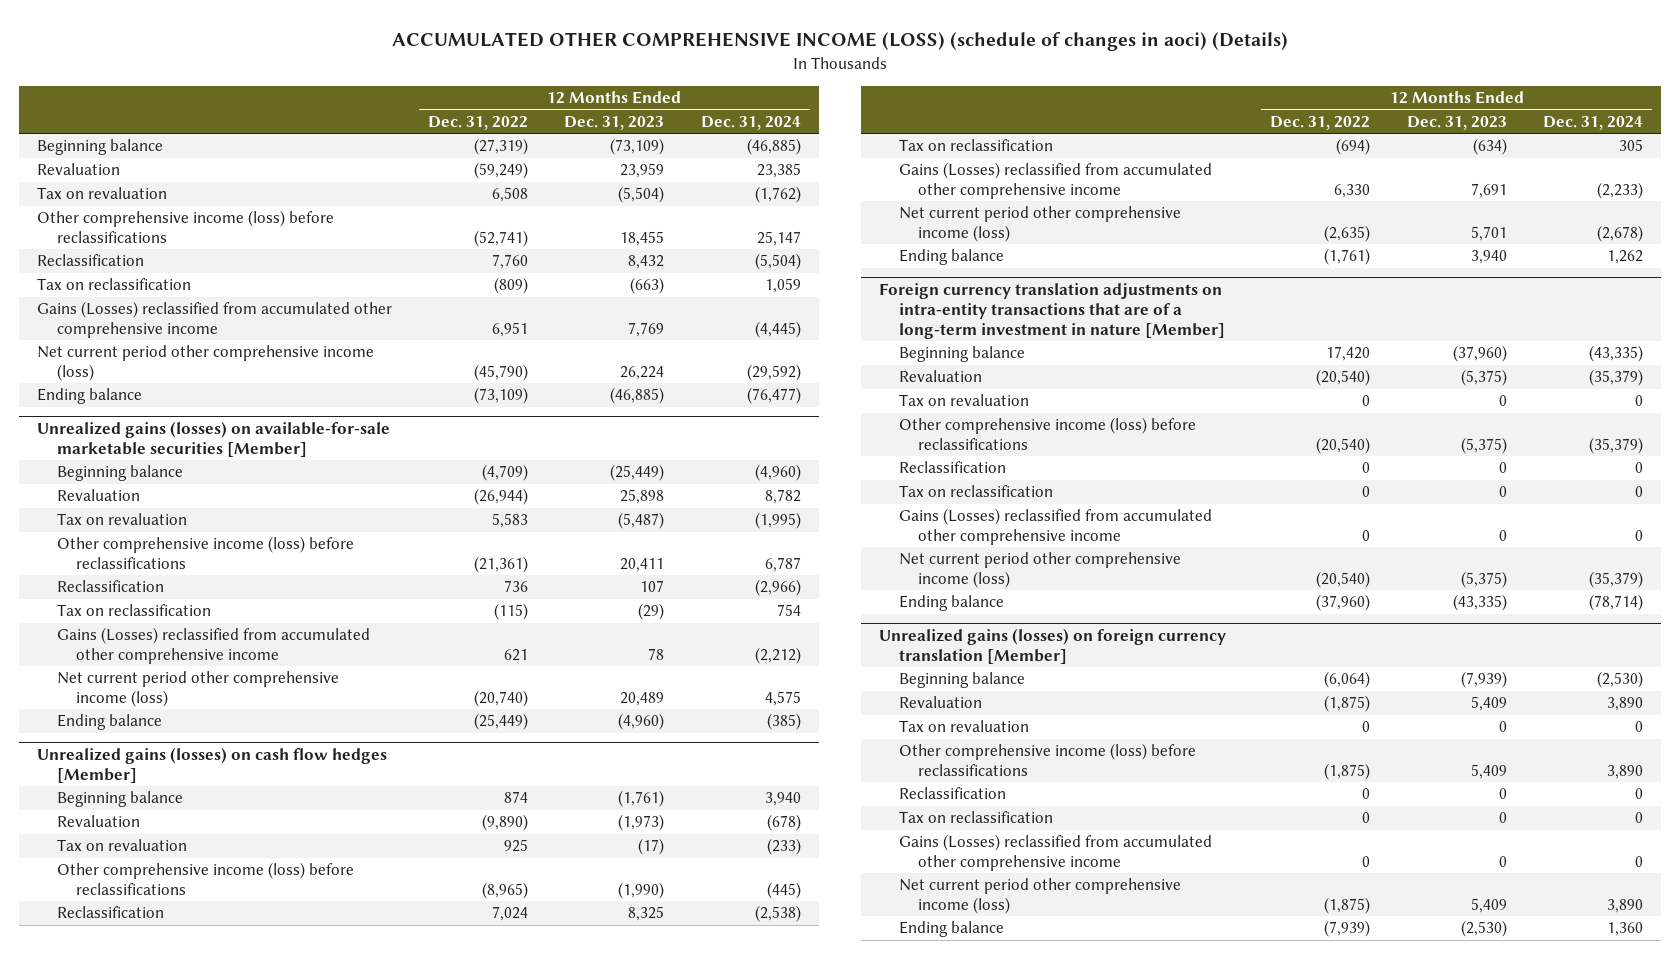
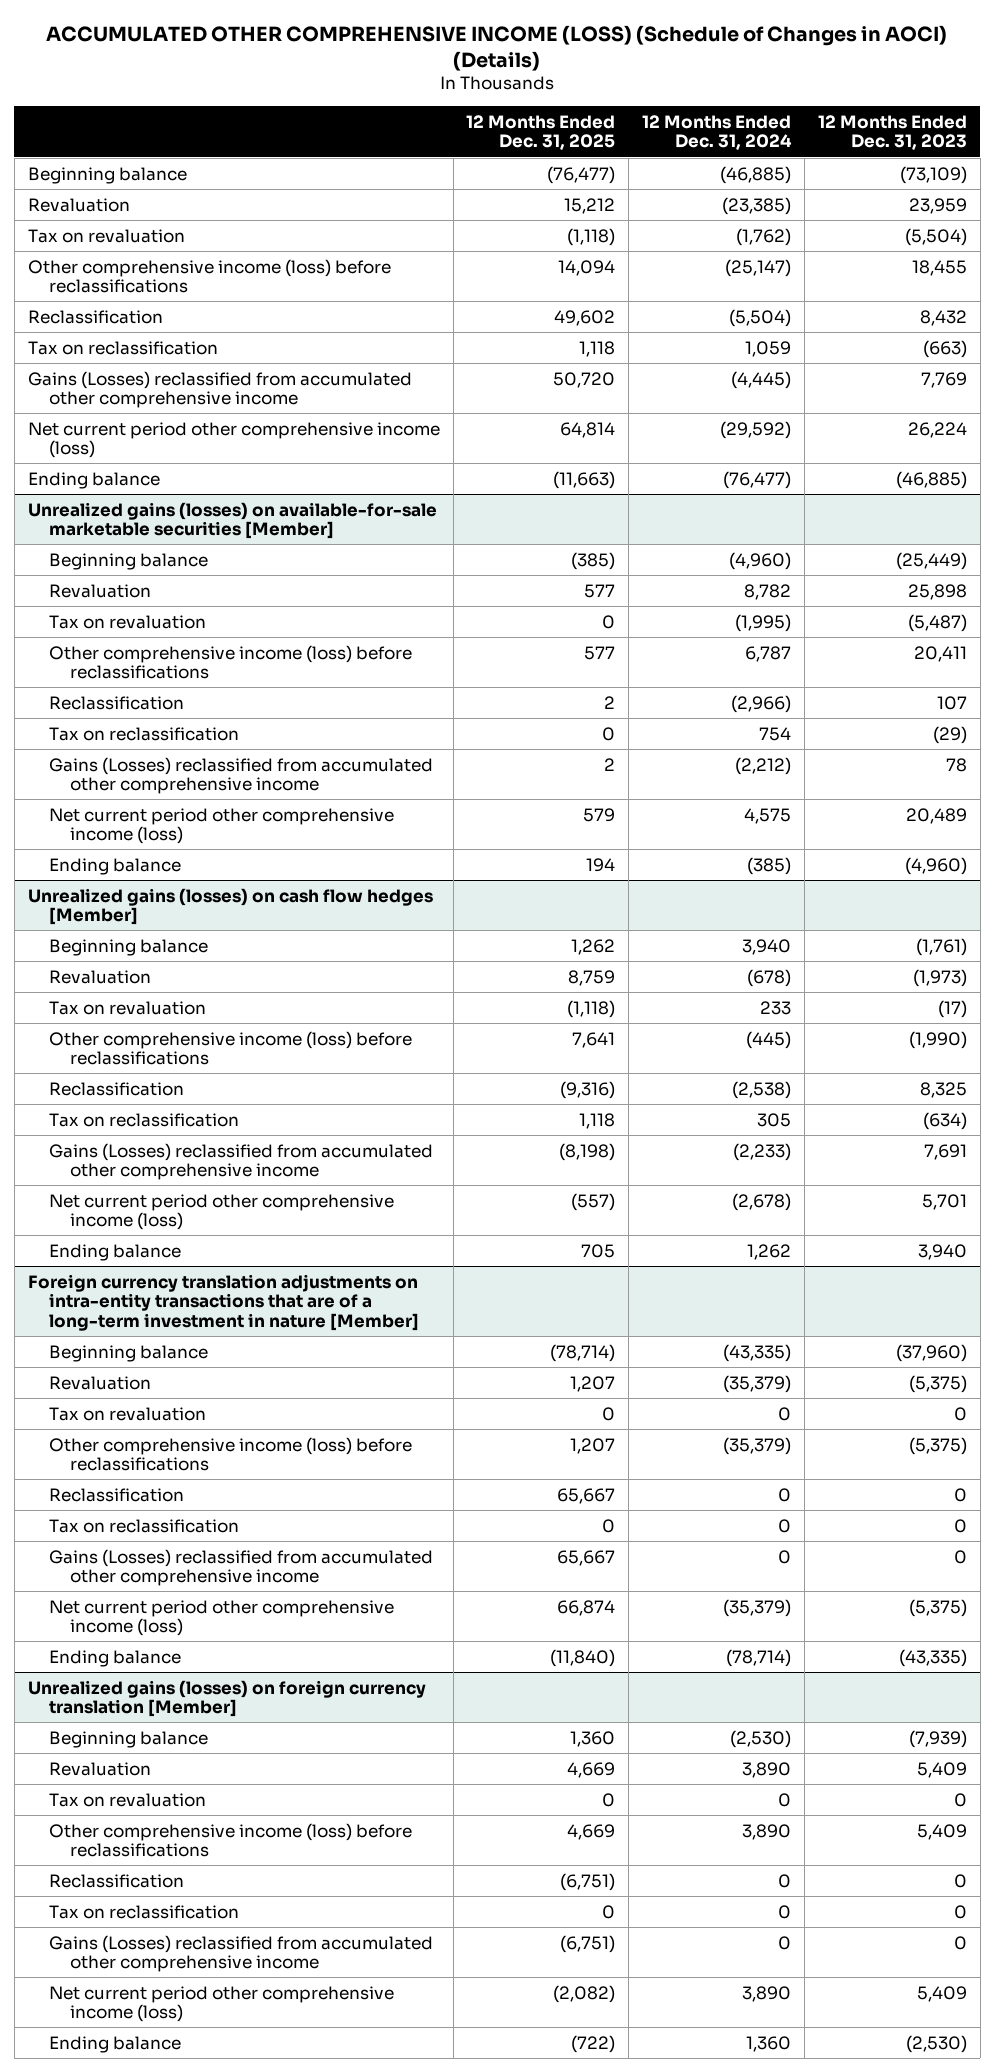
[391,31,1288,51] ACCUMULATED OTHER COMPREHENSIVE INCOME (LOSS) (schedule of changes in aoci) (Details) -> [46,24,948,71] ACCUMULATED OTHER COMPREHENSIVE INCOME (LOSS) (Schedule of Changes in AOCI) (Details)
[428,115,529,130] Dec. 31, 2022 -> none
none -> [466,114,616,151] 12 Months Ended Dec. 31, 2025
[756,163,801,179] 23,385 -> [722,196,792,215] (23,385)
[756,231,801,247] 25,147 -> [725,258,792,277] (25,147)
[766,838,801,856] (233) -> [760,1000,792,1015] 233

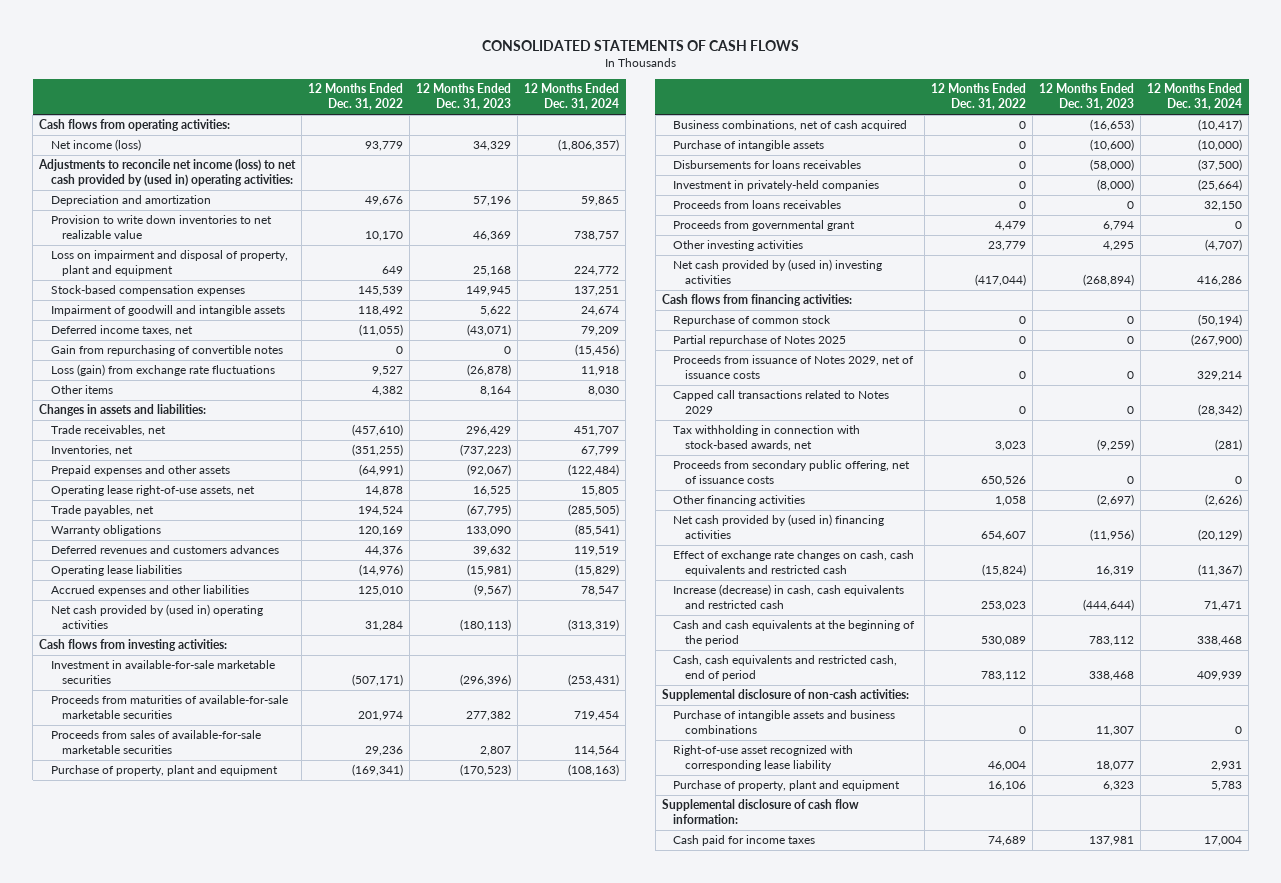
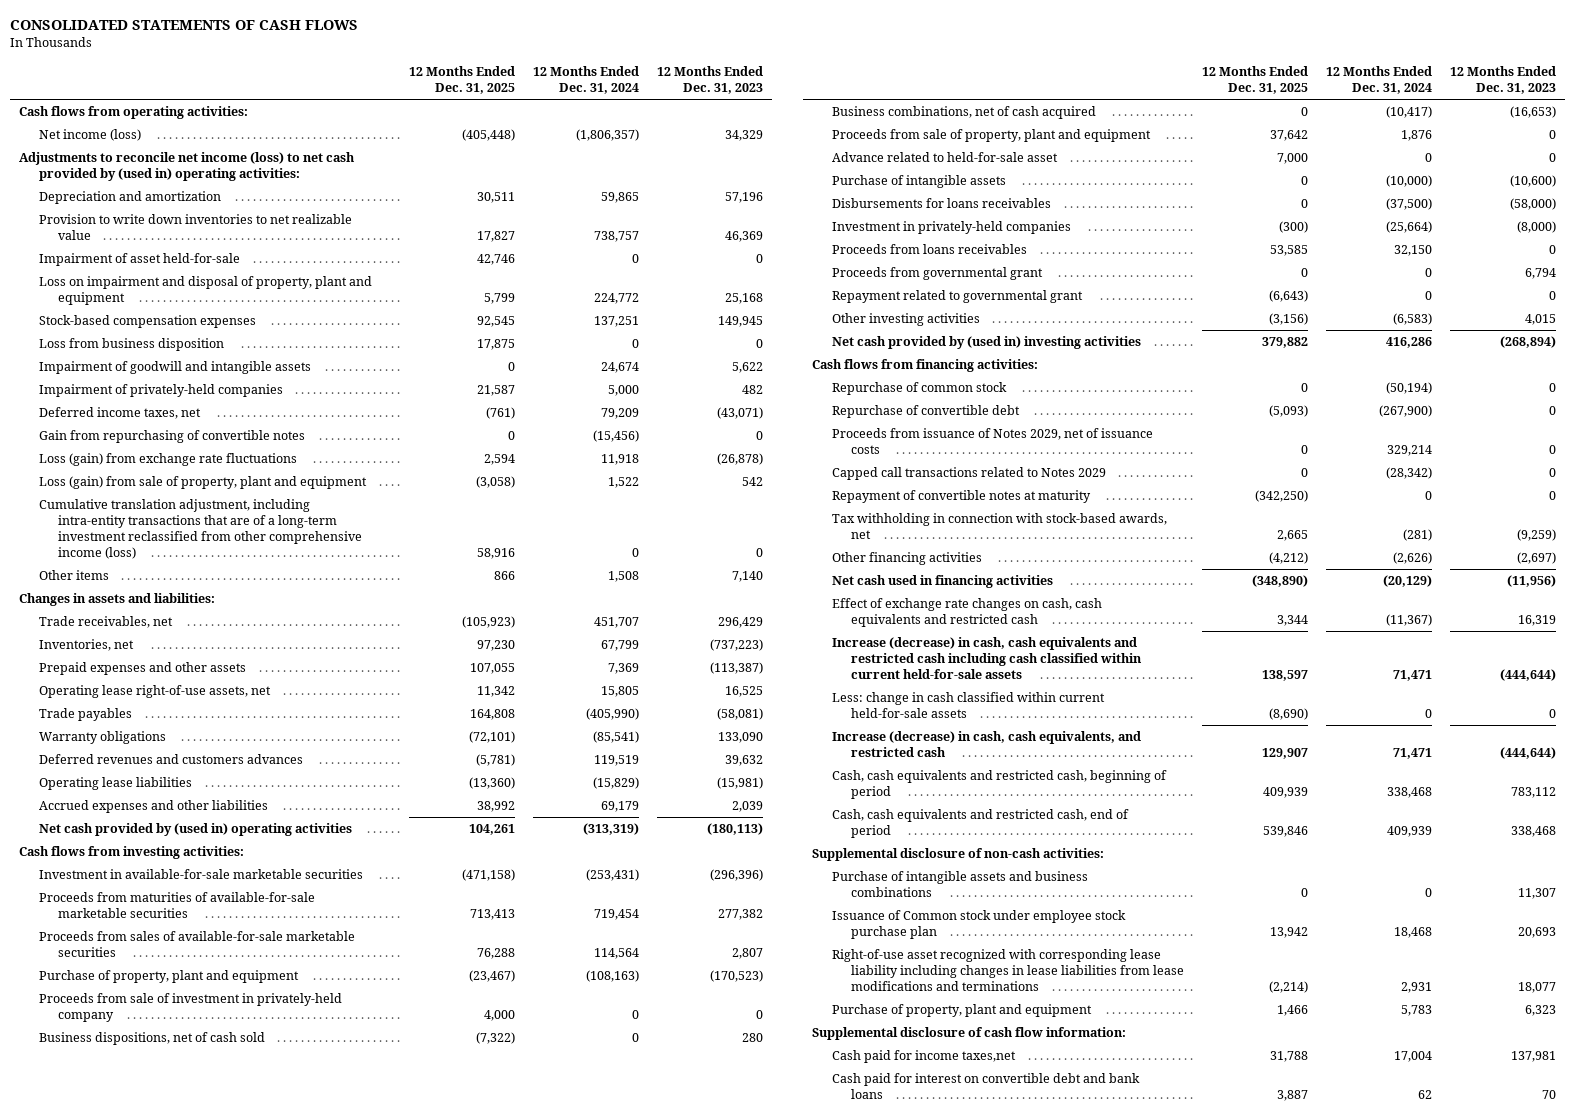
[308,83,404,111] 12 Months Ended Dec. 31, 2022 -> none
none -> [409,66,516,95] 12 Months Ended Dec. 31, 2025
none -> [38,253,240,267] Impairment of asset held-for-sale
none -> [38,338,224,352] Loss from business disposition
none -> [38,384,283,398] Impairment of privately-held companies
none -> [38,476,367,490] Loss (gain) from sale of property, plant and equipment
none -> [38,499,363,559] Cumulative translation adjustment, including intra-entity transactions that are of a long-term investment reclassified from other comprehensive income (loss)
[480,386,512,397] 8,164 -> [731,571,763,583] 7,140
[588,386,620,397] 8,030 -> [607,571,639,583] 1,508
[467,464,512,477] (92,067) -> [709,662,763,675] (113,387)
[568,464,620,477] (122,484) -> [607,663,639,675] 7,369
[50,505,154,517] Trade payables, net -> [38,708,132,722] Trade payables
[467,504,512,517] (67,795) -> [716,708,763,721] (58,081)
[568,504,620,517] (285,505) -> [585,708,639,721] (405,990)
[474,584,512,597] (9,567) -> [731,801,763,813] 2,039
[581,586,620,597] 78,547 -> [600,801,639,813] 69,179
none -> [38,993,342,1023] Proceeds from sale of investment in privately-held company
none -> [38,1032,265,1046] Business dispositions, net of cash sold
none -> [831,129,1151,143] Proceeds from sale of property, plant and equipment
none -> [831,152,1058,163] Advance related to held-for-sale asset
none -> [831,290,1083,304] Repayment related to governmental grant
[1103,241,1135,252] 4,295 -> [1524,314,1556,326] 4,015
[1205,239,1243,252] (4,707) -> [1393,313,1433,326] (6,583)
[673,335,847,347] Partial repurchase of Notes 2025 -> [831,405,1020,419] Repurchase of convertible debt
none -> [831,490,1091,504] Repayment of convertible notes at maturity
[673,460,911,485] Proceeds from secondary public offering, net of issuance costs -> none
[673,514,885,540] Net cash provided by (used in) financing activities -> [831,575,1053,589] Net cash used in financing activities
none -> [831,637,1143,679] Increase (decrease) in cash, cash equivalents and restricted cash including cash classified within current held-for-sale assets
none -> [831,692,1105,719] Less: change in cash classified within current held-for-sale assets
[673,584,905,610] Increase (decrease) in cash, cash equivalents and restricted cash -> [831,731,1141,758] Increase (decrease) in cash, cash equivalents, and restricted cash
[673,620,916,647] Cash and cash equivalents at the beginning of the period -> [831,770,1167,800] Cash, cash equivalents and restricted cash, beginning of period
none -> [831,910,1126,940] Issuance of Common stock under employee stock purchase plan
[673,745,854,772] Right-of-use asset recognized with corresponding lease liability -> [831,949,1185,991] Right-of-use asset recognized with corresponding lease liability including changes in lease liabilities from lease modifications and terminations
[673,835,816,847] Cash paid for income taxes -> [831,1050,1016,1064] Cash paid for income taxes,net
none -> [831,1073,1140,1100] Cash paid for interest on convertible debt and bank loans

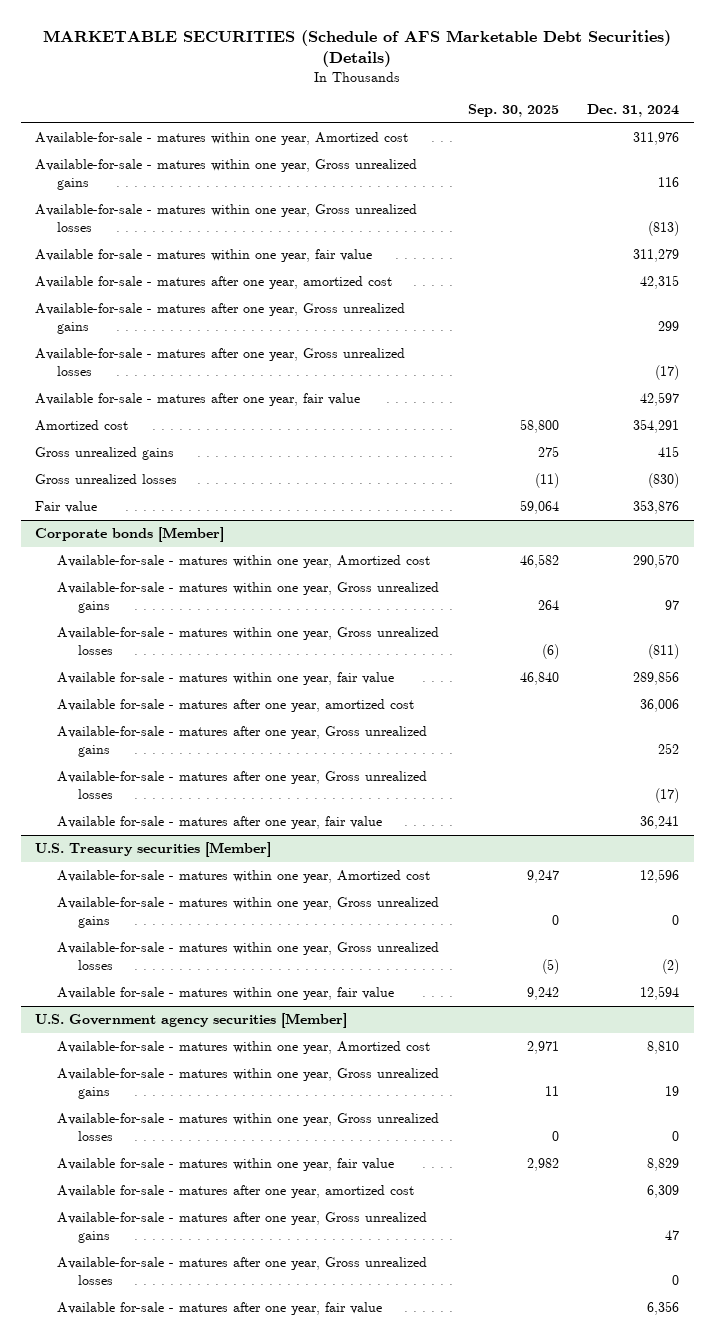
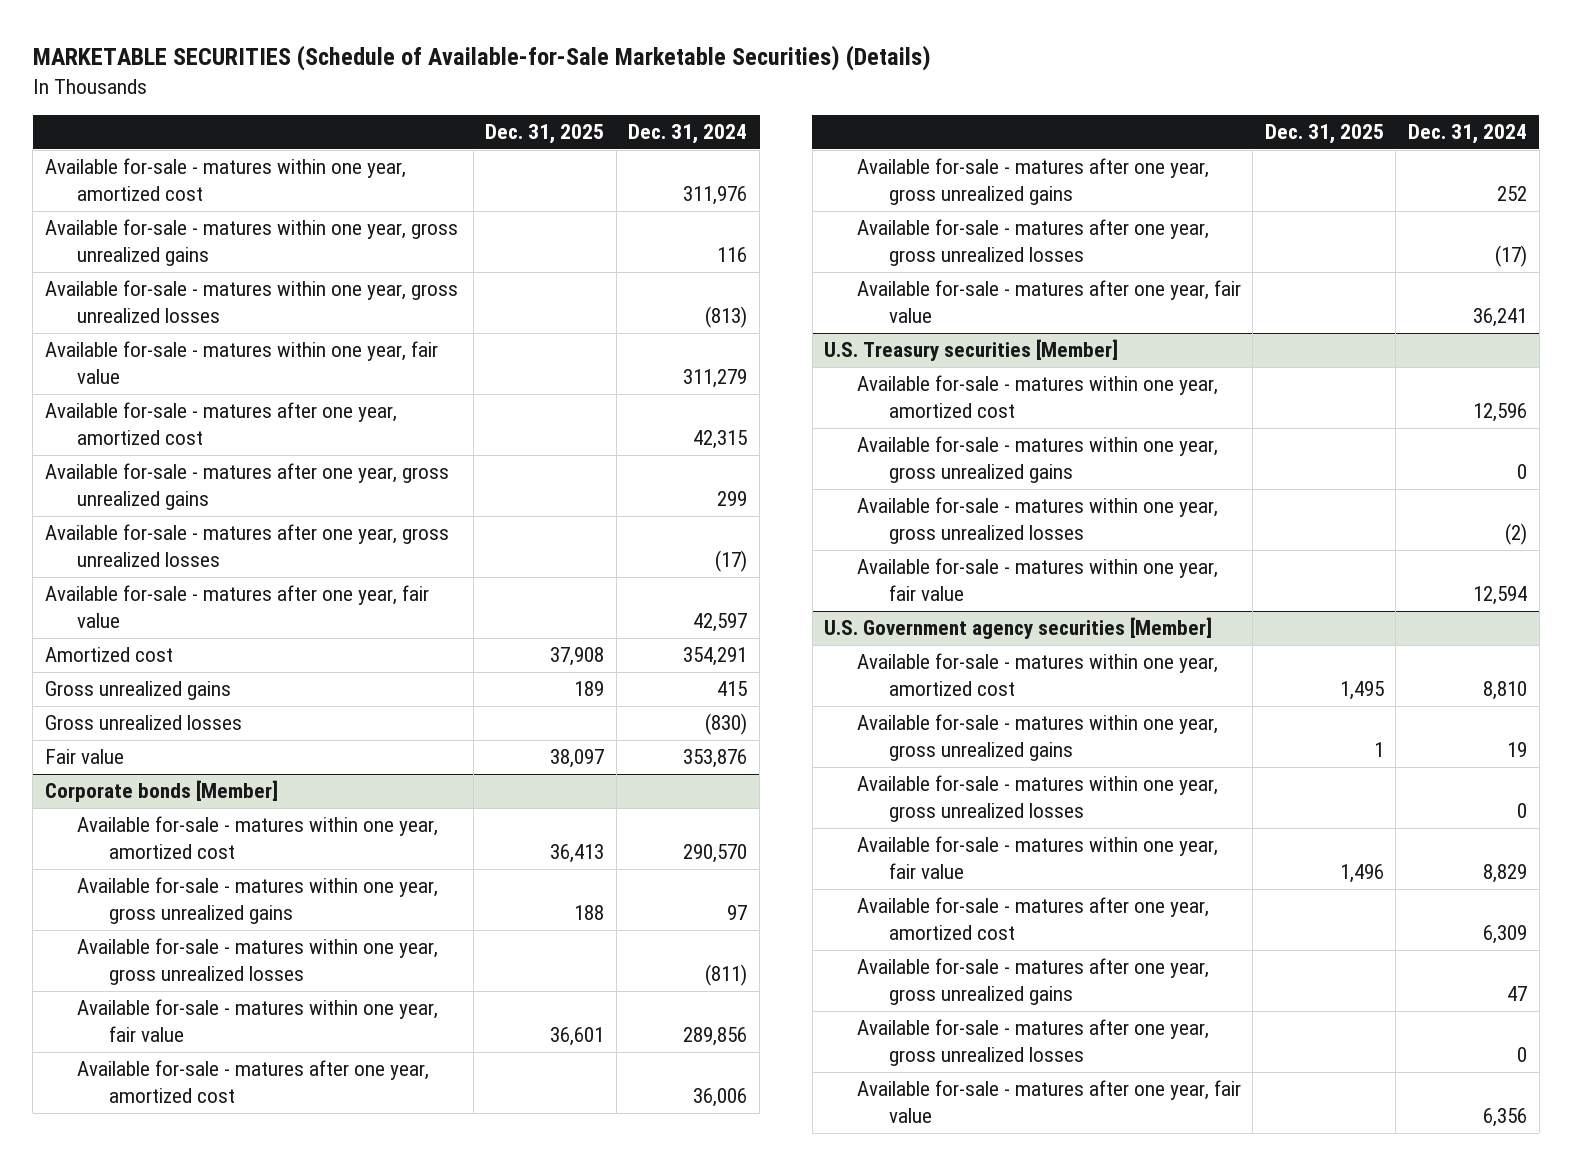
[43,30,672,68] MARKETABLE SECURITIES (Schedule of AFS Marketable Debt Securities) (Details) -> [32,45,931,72] MARKETABLE SECURITIES (Schedule of Available-for-Sale Marketable Securities) (Details)
[467,103,559,117] Sep. 30, 2025 -> none
none -> [485,124,605,145] Dec. 31, 2025
[35,132,409,146] Available-for-sale - matures within one year, Amortized cost -> [44,158,406,202] Available for-sale - matures within one year, amortized cost
[35,159,418,190] Available-for-sale - matures within one year, Gross unrealized gains -> [44,219,458,267] Available for-sale - matures within one year, gross unrealized gains
[35,204,418,232] Available-for-sale - matures within one year, Gross unrealized losses -> [44,280,458,324] Available for-sale - matures within one year, gross unrealized losses
[35,303,406,334] Available-for-sale - matures after one year, Gross unrealized gains -> [44,463,449,511] Available for-sale - matures after one year, gross unrealized gains
[35,348,406,376] Available-for-sale - matures after one year, Gross unrealized losses -> [44,524,449,568] Available for-sale - matures after one year, gross unrealized losses
[56,555,430,569] Available-for-sale - matures within one year, Amortized cost -> [76,816,438,860] Available for-sale - matures within one year, amortized cost
[56,582,439,613] Available-for-sale - matures within one year, Gross unrealized gains -> [76,877,438,925] Available for-sale - matures within one year, gross unrealized gains
[56,627,439,655] Available-for-sale - matures within one year, Gross unrealized losses -> [76,938,438,986] Available for-sale - matures within one year, gross unrealized losses
[56,726,427,757] Available-for-sale - matures after one year, Gross unrealized gains -> [856,158,1209,206] Available for-sale - matures after one year, gross unrealized gains
[56,771,427,799] Available-for-sale - matures after one year, Gross unrealized losses -> [856,219,1209,267] Available for-sale - matures after one year, gross unrealized losses
[56,870,430,884] Available-for-sale - matures within one year, Amortized cost -> [856,375,1218,419] Available for-sale - matures within one year, amortized cost
[56,897,439,928] Available-for-sale - matures within one year, Gross unrealized gains -> [856,436,1218,484] Available for-sale - matures within one year, gross unrealized gains
[56,942,439,970] Available-for-sale - matures within one year, Gross unrealized losses -> [856,497,1218,545] Available for-sale - matures within one year, gross unrealized losses
[56,1041,430,1055] Available-for-sale - matures within one year, Amortized cost -> [856,653,1218,697] Available for-sale - matures within one year, amortized cost
[56,1068,439,1099] Available-for-sale - matures within one year, Gross unrealized gains -> [856,714,1218,762] Available for-sale - matures within one year, gross unrealized gains
[56,1113,439,1141] Available-for-sale - matures within one year, Gross unrealized losses -> [856,775,1218,823] Available for-sale - matures within one year, gross unrealized losses
[56,1212,427,1243] Available-for-sale - matures after one year, Gross unrealized gains -> [856,958,1209,1006] Available for-sale - matures after one year, gross unrealized gains
[56,1257,427,1285] Available-for-sale - matures after one year, Gross unrealized losses -> [856,1019,1209,1067] Available for-sale - matures after one year, gross unrealized losses

